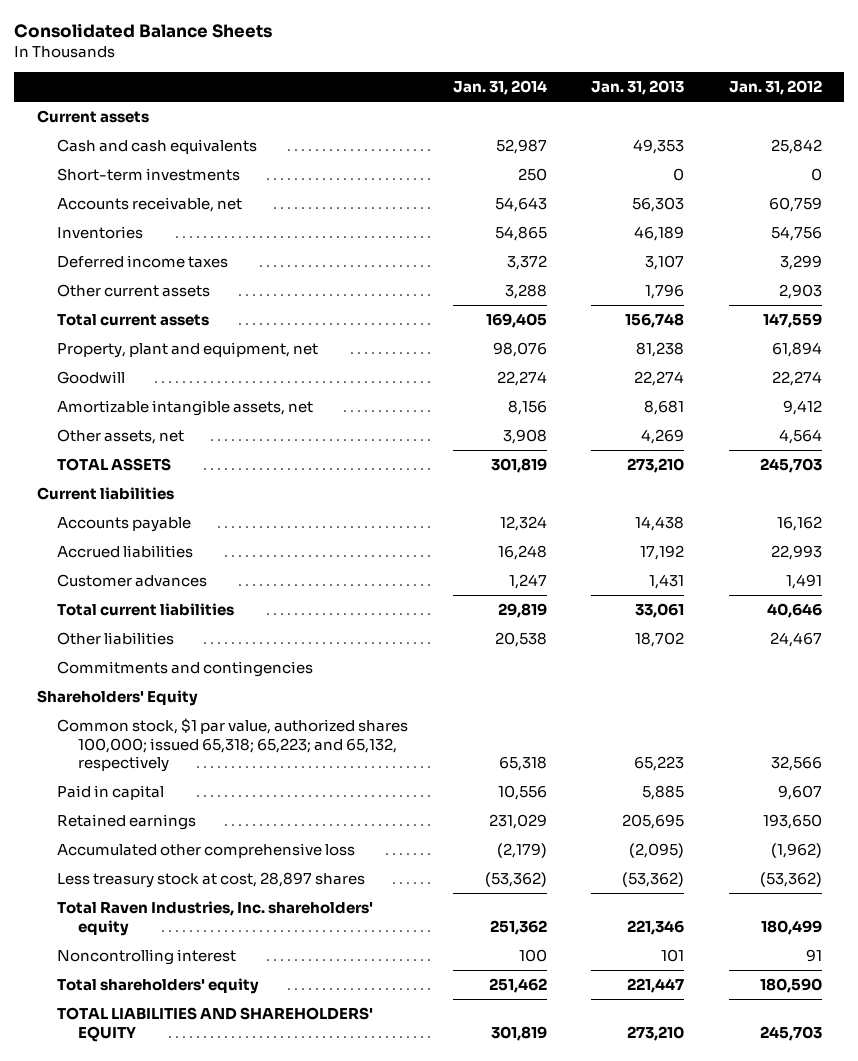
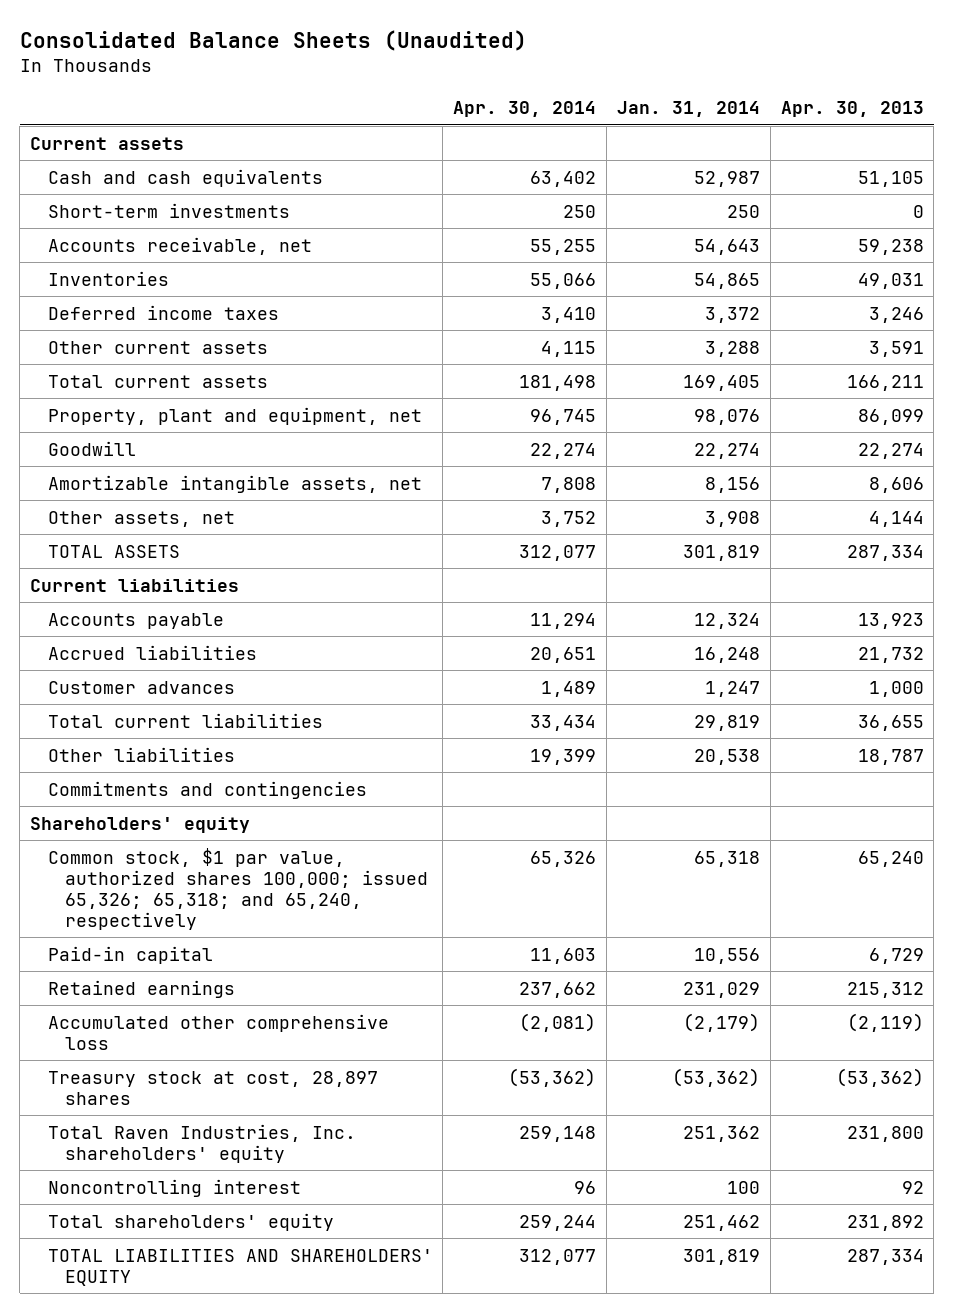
[14,23,273,39] Consolidated Balance Sheets -> [19,29,527,51] Consolidated Balance Sheets (Unaudited)
[591,80,685,96] Jan. 31, 2013 -> none
[728,80,822,96] Jan. 31, 2012 -> none
none -> [453,101,597,118] Apr. 30, 2014
none -> [780,101,924,118] Apr. 30, 2013
[36,689,198,706] Shareholders' Equity -> [29,816,250,833] Shareholders' equity
[57,717,409,773] Common stock, $1 par value, authorized shares 100,000; issued 65,318; 65,223; and 65,132, respectively -> [47,847,429,930] Common stock, $1 par value, authorized shares 100,000; issued 65,326; 65,318; and 65,240, respectively
[57,784,165,800] Paid in capital -> [47,945,213,964] Paid-in capital
[57,871,366,888] Less treasury stock at cost, 28,897 shares -> [47,1070,378,1105] Treasury stock at cost, 28,897 shares

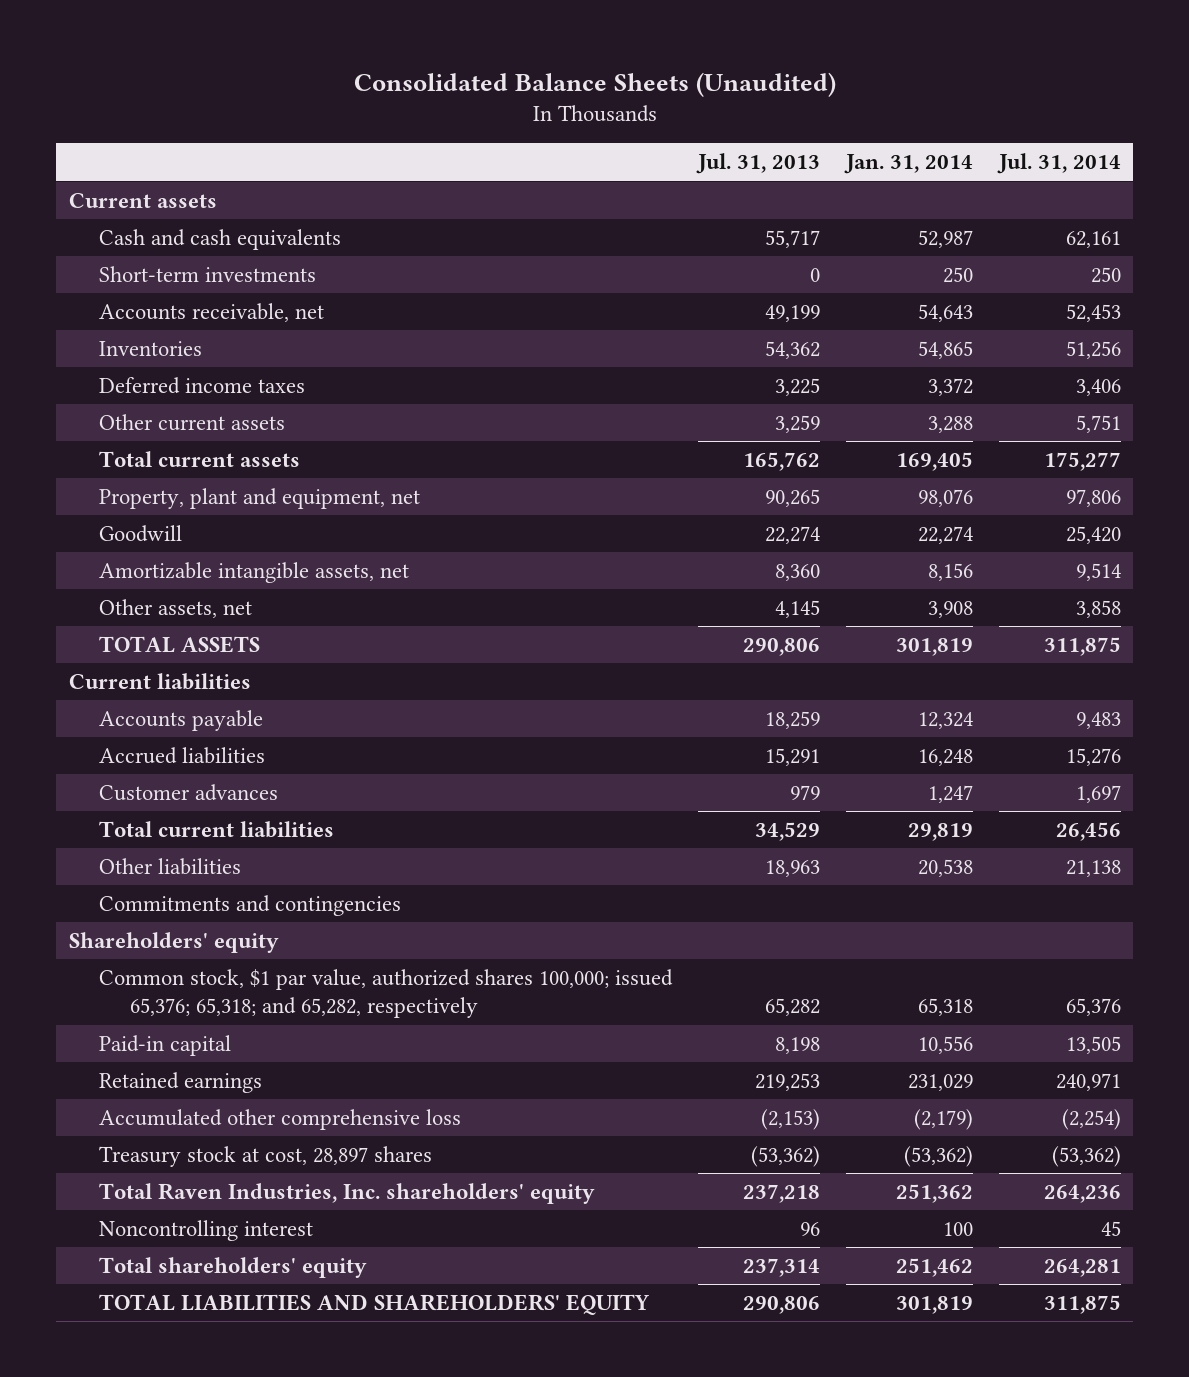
[453,101,597,118] Apr. 30, 2014 -> none
[780,101,924,118] Apr. 30, 2013 -> none
none -> [696,153,821,175] Jul. 31, 2013
none -> [996,153,1121,175] Jul. 31, 2014
[47,847,429,930] Common stock, $1 par value, authorized shares 100,000; issued 65,326; 65,318; and 65,240, respectively -> [99,969,674,1019] Common stock, $1 par value, authorized shares 100,000; issued 65,376; 65,318; and 65,282, respectively

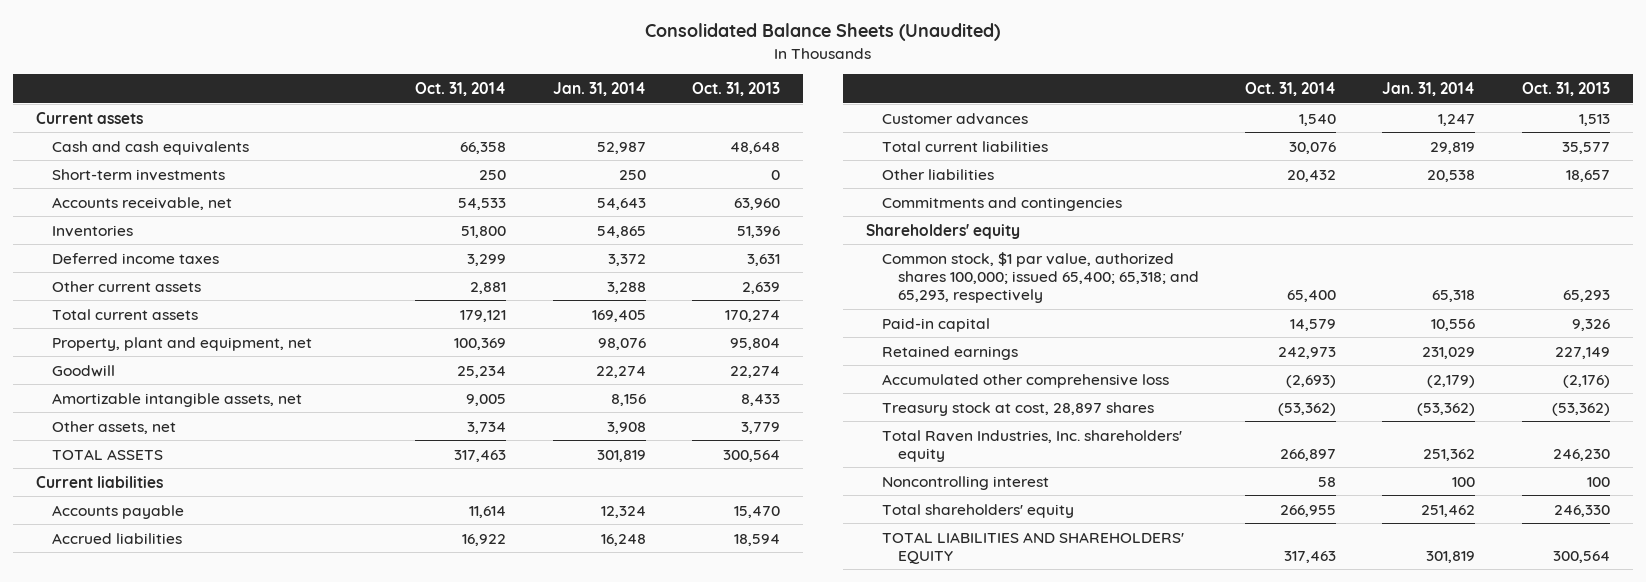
[696,153,821,175] Jul. 31, 2013 -> none
[996,153,1121,175] Jul. 31, 2014 -> none
none -> [415,82,507,97] Oct. 31, 2014
none -> [692,82,781,97] Oct. 31, 2013
[99,969,674,1019] Common stock, $1 par value, authorized shares 100,000; issued 65,376; 65,318; and 65,282, respectively -> [881,251,1199,304] Common stock, $1 par value, authorized shares 100,000; issued 65,400; 65,318; and 65,293, respectively

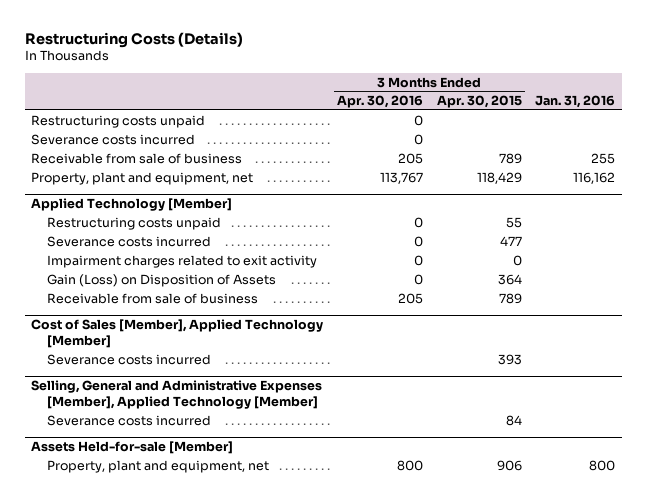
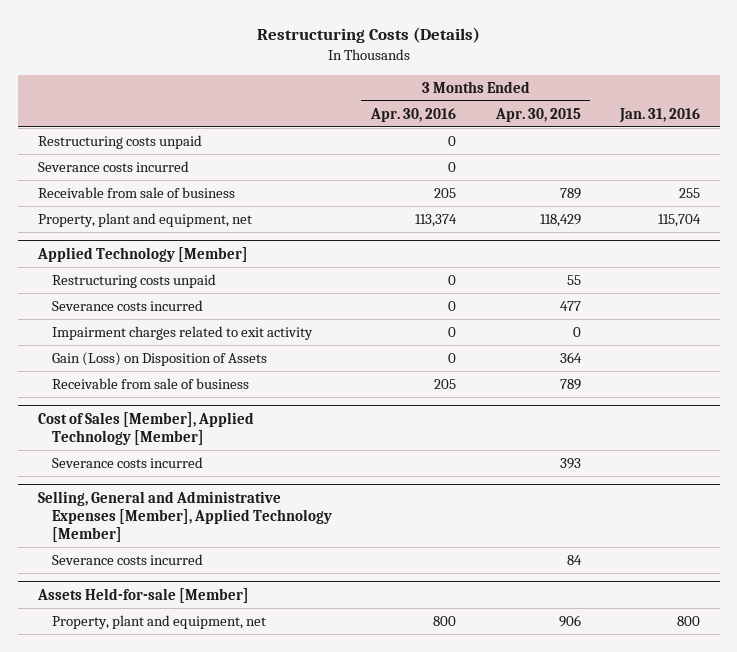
[380,171,424,184] 113,767 -> [415,213,458,227] 113,374
[573,171,616,184] 116,162 -> [657,213,701,227] 115,704

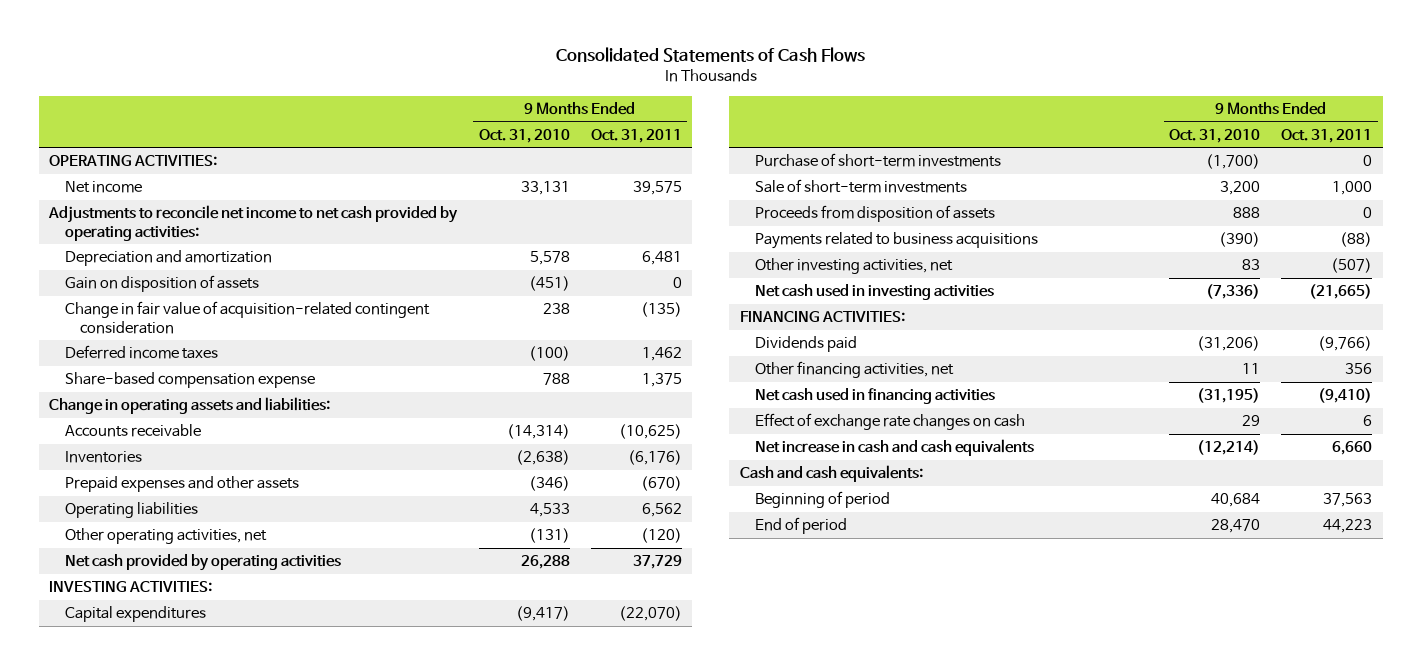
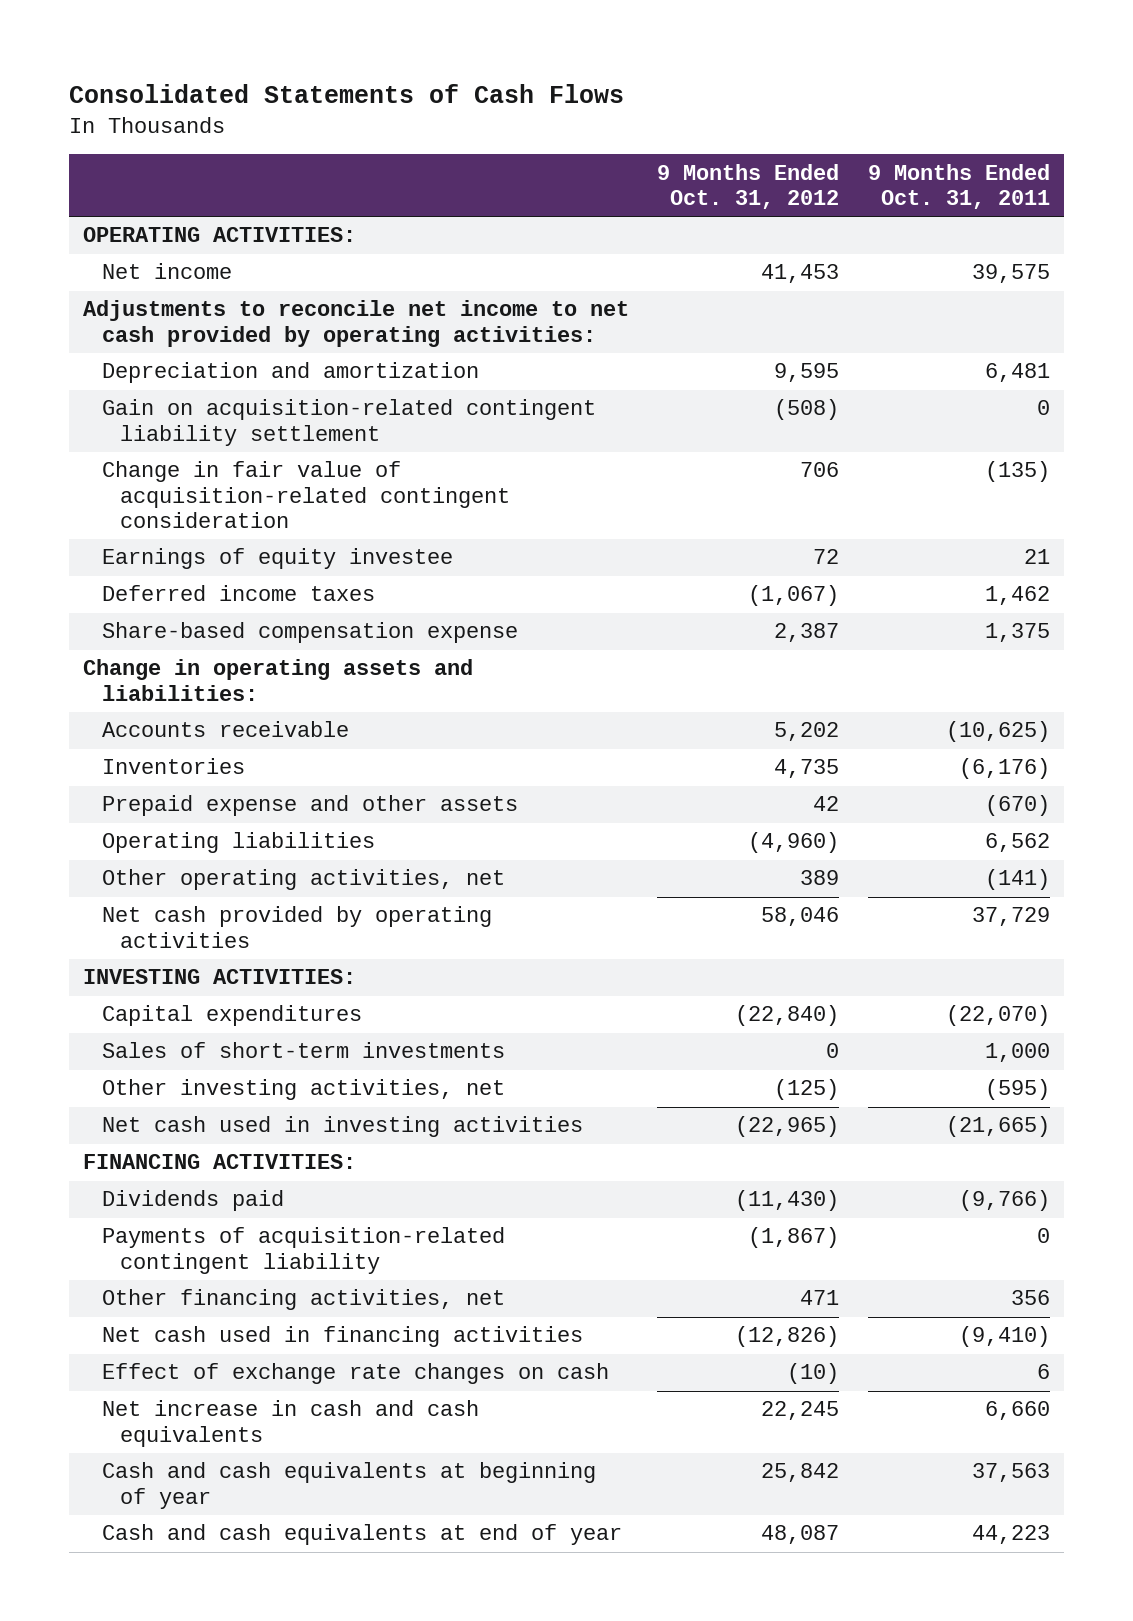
[478,128,570,143] Oct. 31, 2010 -> none
none -> [657,163,840,210] 9 Months Ended Oct. 31, 2012
[64,275,259,293] Gain on disposition of assets -> none
none -> [101,399,596,446] Gain on acquisition-related contingent liability settlement
none -> [101,548,453,570] Earnings of equity investee
[64,476,299,493] Prepaid expenses and other assets -> [101,795,518,817] Prepaid expense and other assets
[640,528,682,544] (120) -> [984,869,1050,891] (141)
[755,153,1002,168] Purchase of short-term investments -> none
[755,205,996,223] Proceeds from disposition of assets -> none
[755,232,1039,250] Payments related to business acquisitions -> none
[755,179,968,194] Sale of short-term investments -> [101,1042,505,1059] Sales of short-term investments
[1331,258,1373,274] (507) -> [984,1079,1050,1101] (595)
none -> [101,1227,505,1274] Payments of acquisition-related contingent liability
[739,465,923,483] Cash and cash equivalents: -> none
[755,491,891,509] Beginning of period -> [101,1462,596,1509] Cash and cash equivalents at beginning of year
[755,517,848,535] End of period -> [101,1524,622,1546] Cash and cash equivalents at end of year

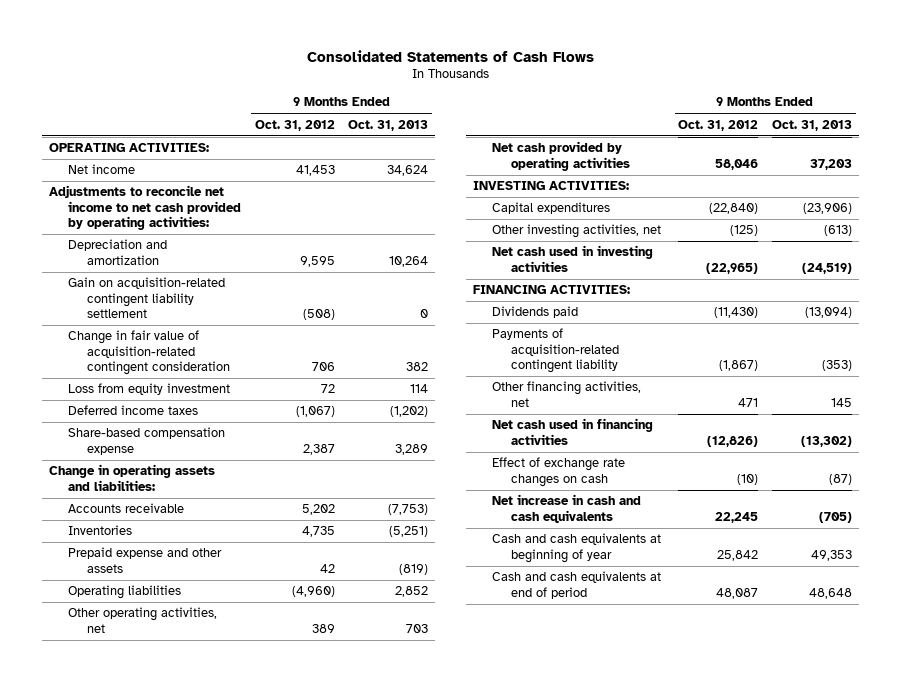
[867,163,1050,210] 9 Months Ended Oct. 31, 2011 -> none
none -> [348,119,429,131] Oct. 31, 2013
[101,548,453,570] Earnings of equity investee -> [68,383,231,396] Loss from equity investment
[101,1042,505,1059] Sales of short-term investments -> none
[101,1524,622,1546] Cash and cash equivalents at end of year -> [491,571,661,599] Cash and cash equivalents at end of period

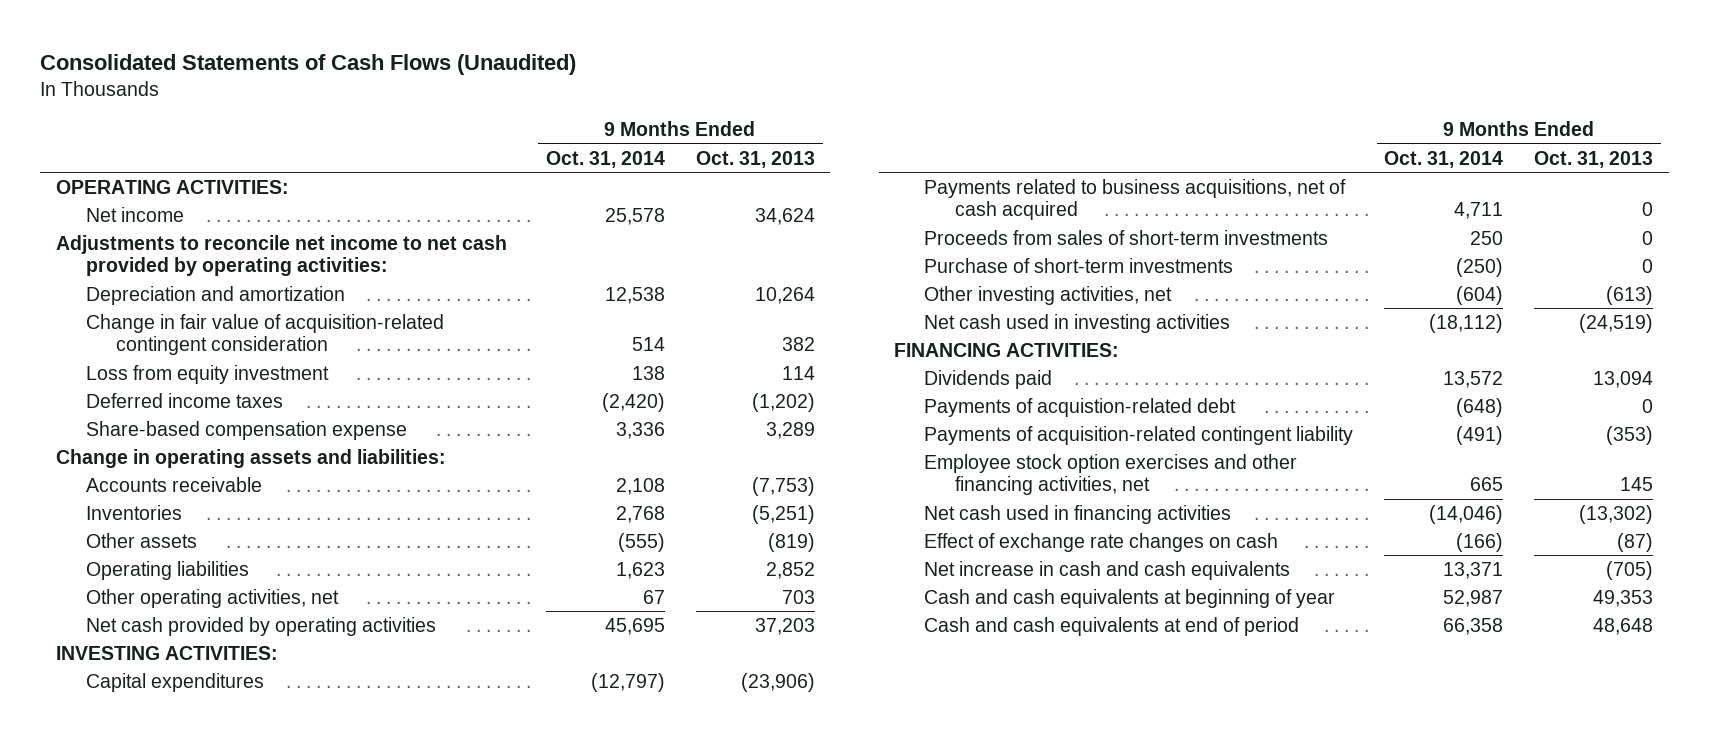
[306,49,594,62] Consolidated Statements of Cash Flows -> [40,54,577,76] Consolidated Statements of Cash Flows (Unaudited)
[254,119,335,131] Oct. 31, 2012 -> none
none -> [546,150,666,168] Oct. 31, 2014
[68,277,226,318] Gain on acquisition-related contingent liability settlement -> none
[68,547,223,573] Prepaid expense and other assets -> [86,532,198,548] Other assets
none -> [924,178,1347,221] Payments related to business acquisitions, net of cash acquired
none -> [924,229,1329,245] Proceeds from sales of short-term investments
none -> [924,257,1234,273] Purchase of short-term investments
[805,307,853,319] (13,094) -> [1593,370,1654,388] 13,094
none -> [924,397,1237,417] Payments of acquistion-related debt
[491,381,641,407] Other financing activities, net -> [924,453,1298,496] Employee stock option exercises and other financing activities, net

